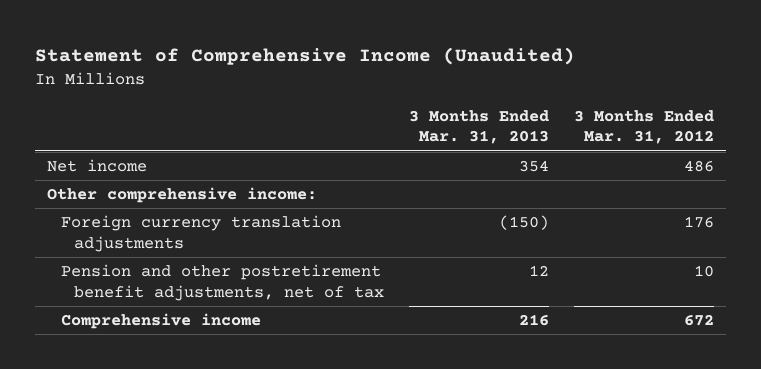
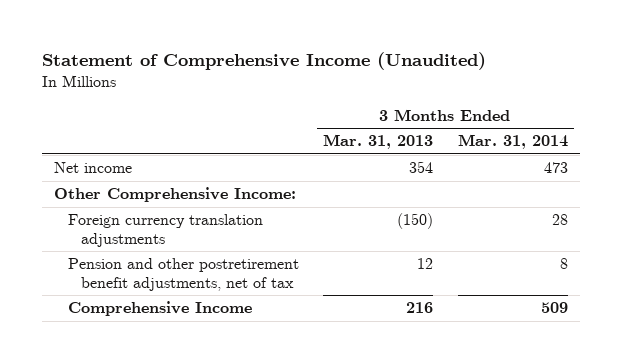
[573,109,714,145] 3 Months Ended Mar. 31, 2012 -> none
none -> [457,134,568,150] Mar. 31, 2014
[47,187,318,204] Other comprehensive income: -> [54,187,297,203] Other Comprehensive Income:
[60,313,261,330] Comprehensive income -> [67,301,252,317] Comprehensive Income

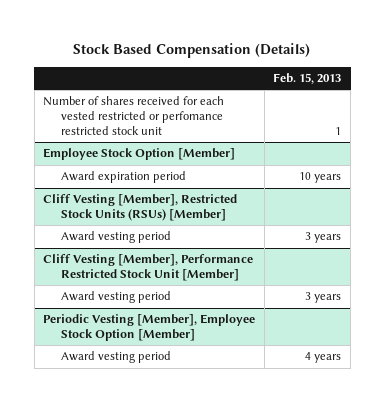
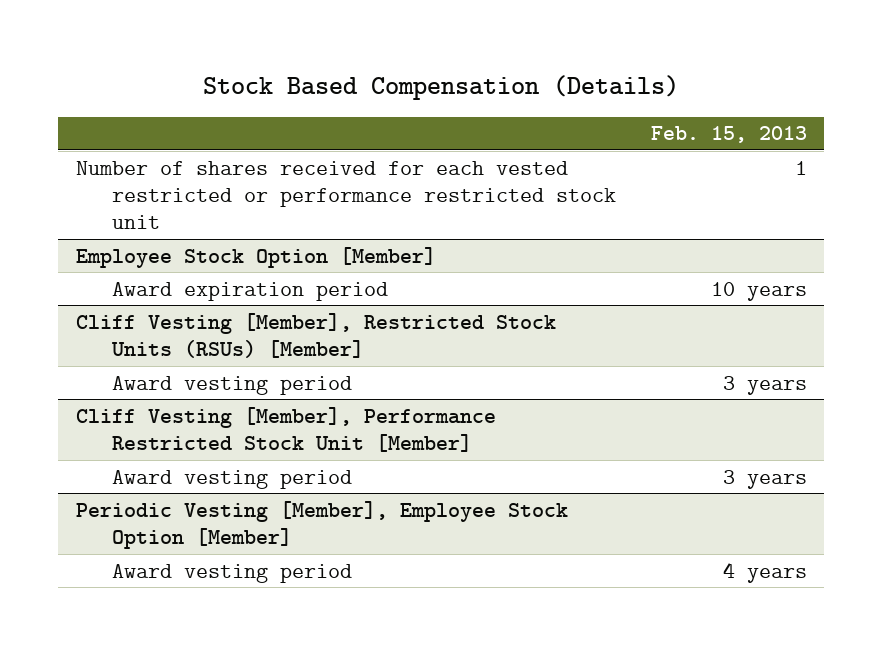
[43,96,225,135] Number of shares received for each vested restricted or perfomance restricted stock unit -> [75,160,616,230] Number of shares received for each vested restricted or performance restricted stock unit

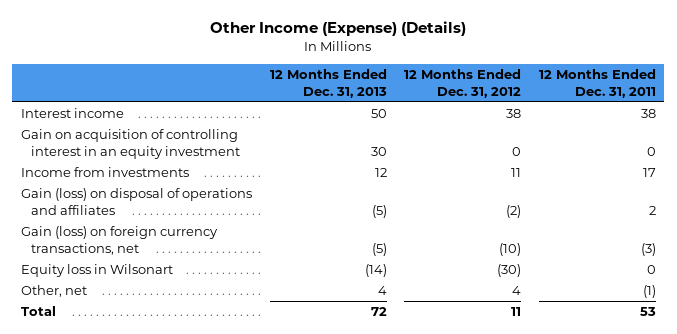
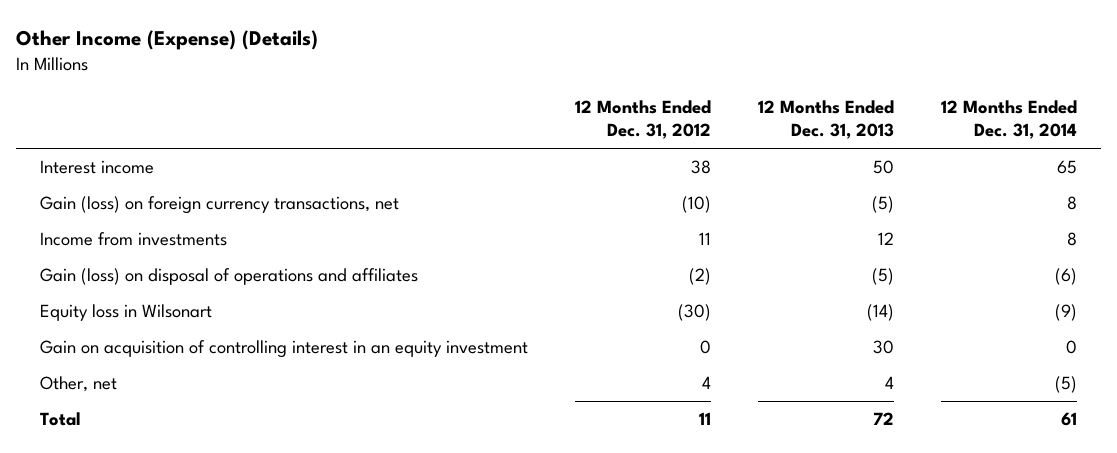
[538,68,656,98] 12 Months Ended Dec. 31, 2011 -> none
none -> [941,99,1078,139] 12 Months Ended Dec. 31, 2014
[21,226,219,255] Gain (loss) on foreign currency transactions, net -> [39,196,399,215] Gain (loss) on foreign currency transactions, net
[21,129,241,159] Gain on acquisition of controlling interest in an equity investment -> [39,340,528,359] Gain on acquisition of controlling interest in an equity investment

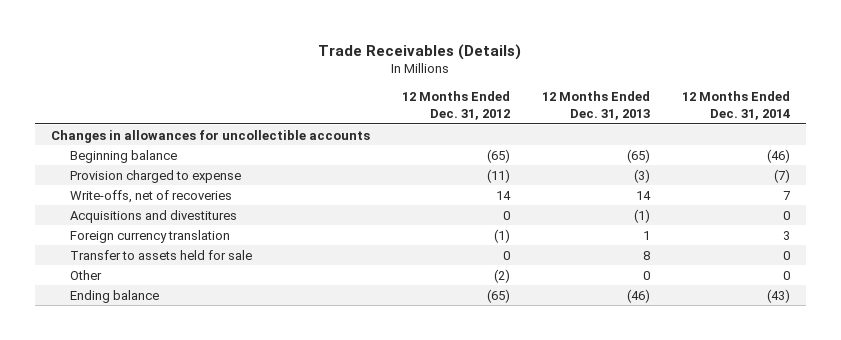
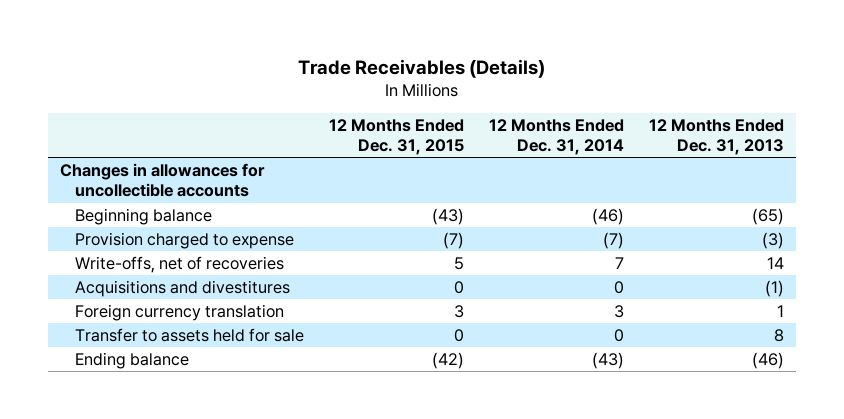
[402,91,511,121] 12 Months Ended Dec. 31, 2012 -> none
none -> [328,118,464,156] 12 Months Ended Dec. 31, 2015
[70,269,103,280] Other -> none

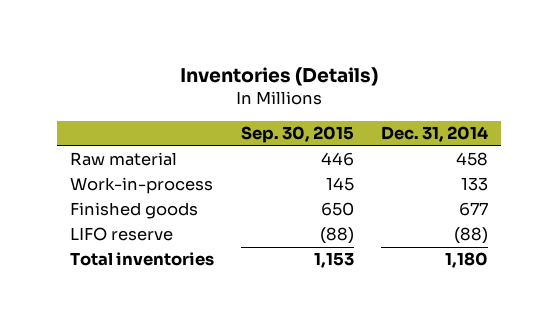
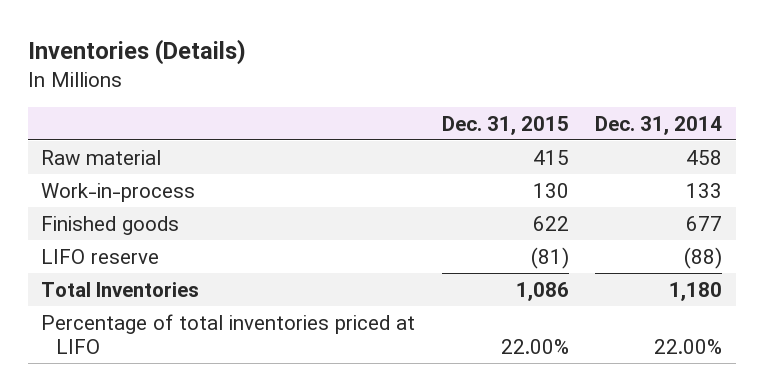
[240,126,354,144] Sep. 30, 2015 -> none
none -> [441,115,569,135] Dec. 31, 2015
[70,252,215,267] Total inventories -> [40,281,199,297] Total Inventories
none -> [40,313,415,354] Percentage of total inventories priced at LIFO

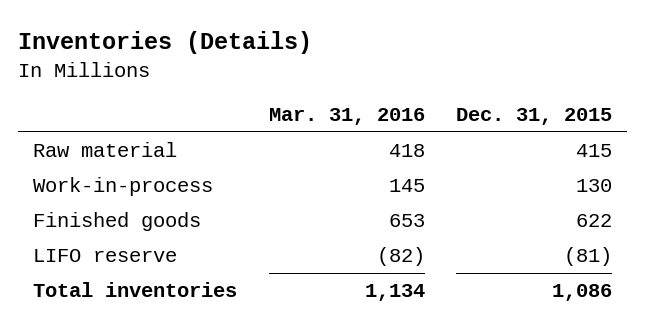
[595,115,723,135] Dec. 31, 2014 -> none
none -> [268,108,425,126] Mar. 31, 2016
[40,313,415,354] Percentage of total inventories priced at LIFO -> none
[40,281,199,297] Total Inventories -> [33,282,238,298] Total inventories

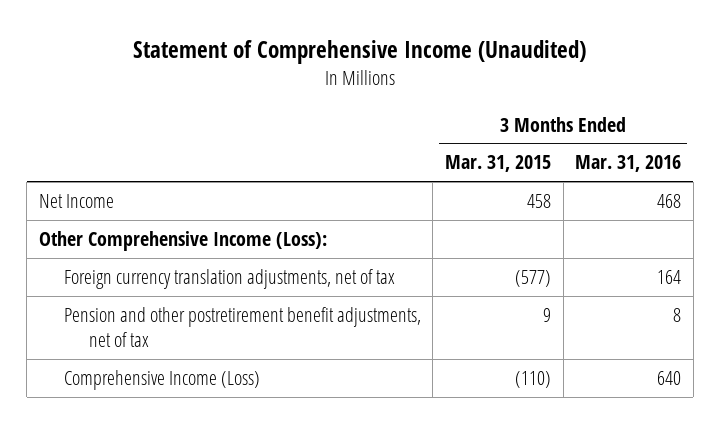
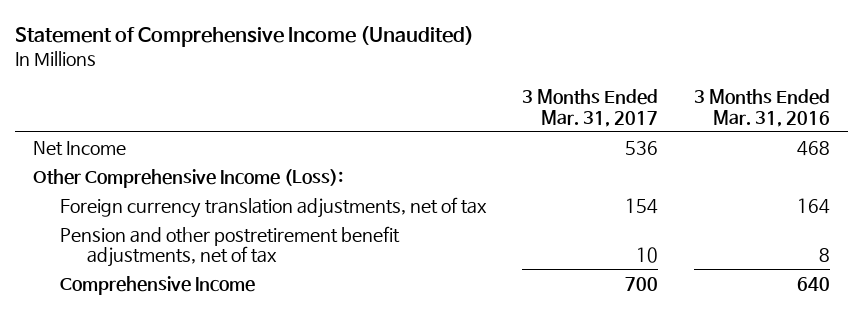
[445,155,552,173] Mar. 31, 2015 -> none
none -> [522,89,659,127] 3 Months Ended Mar. 31, 2017
[63,370,260,391] Comprehensive Income (Loss) -> [59,275,255,295] Comprehensive Income

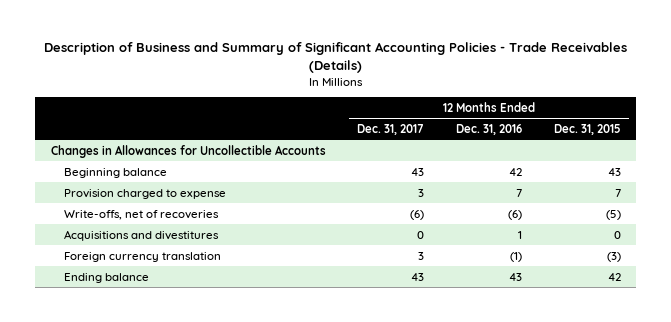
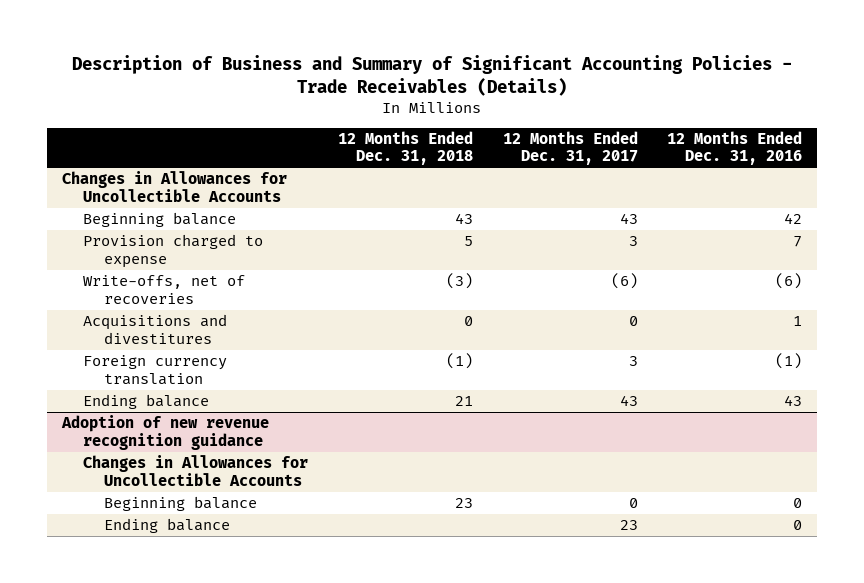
[553,123,621,135] Dec. 31, 2015 -> none
none -> [337,130,473,166] 12 Months Ended Dec. 31, 2018
none -> [60,415,269,450] Adoption of new revenue recognition guidance
none -> [82,455,308,486] Changes in Allowances for Uncollectible Accounts
none -> [103,496,257,512] Beginning balance
none -> [103,518,230,534] Ending balance

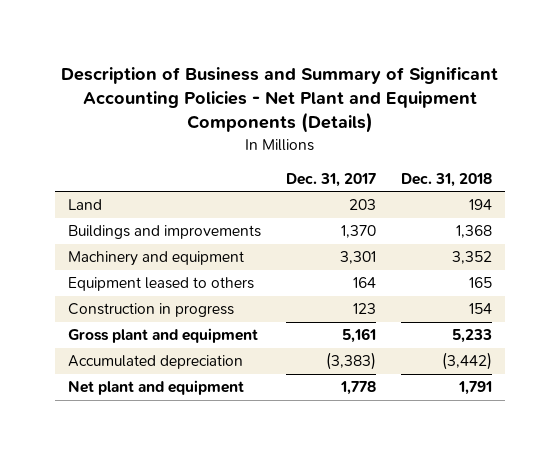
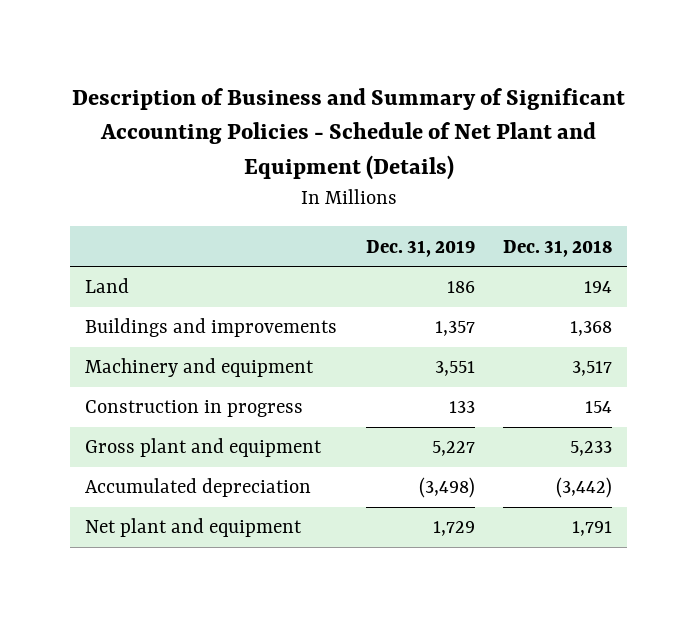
[61,66,499,134] Description of Business and Summary of Significant Accounting Policies - Net Plant and Equipment Components (Details) -> [71,87,625,180] Description of Business and Summary of Significant Accounting Policies - Schedule of Net Plant and Equipment (Details)
[286,172,377,187] Dec. 31, 2017 -> none
none -> [365,239,475,257] Dec. 31, 2019
[67,277,254,292] Equipment leased to others -> none
[452,251,493,265] 3,352 -> [572,361,613,377] 3,517

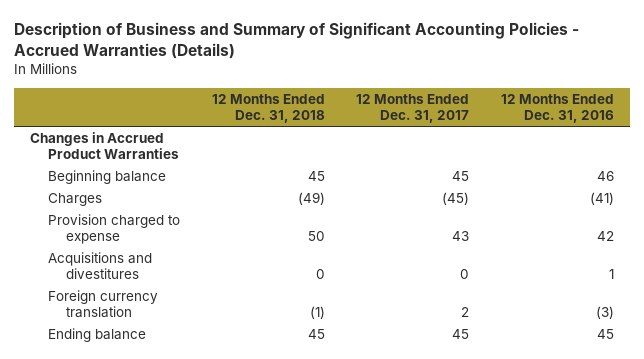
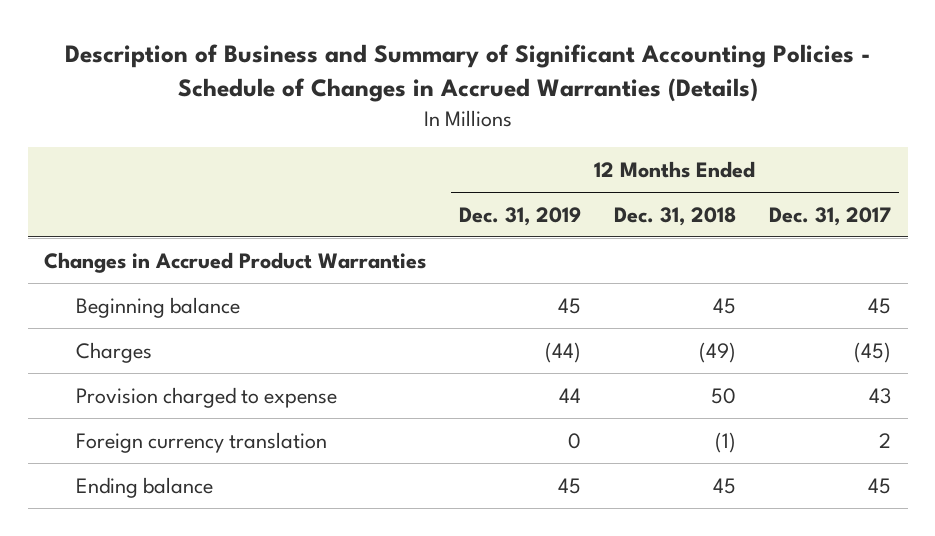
[14,22,580,60] Description of Business and Summary of Significant Accounting Policies - Accrued Warranties (Details) -> [64,43,870,102] Description of Business and Summary of Significant Accounting Policies - Schedule of Changes in Accrued Warranties (Details)
[501,93,615,124] 12 Months Ended Dec. 31, 2016 -> none
none -> [459,206,582,226] Dec. 31, 2019
[48,251,153,280] Acquisitions and divestitures -> none

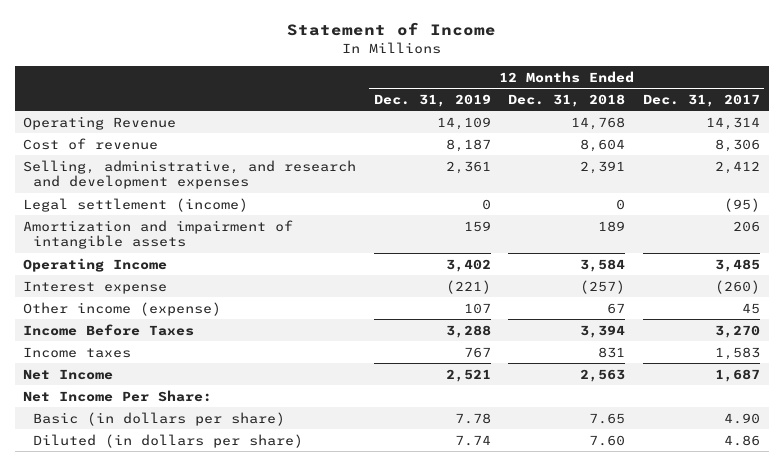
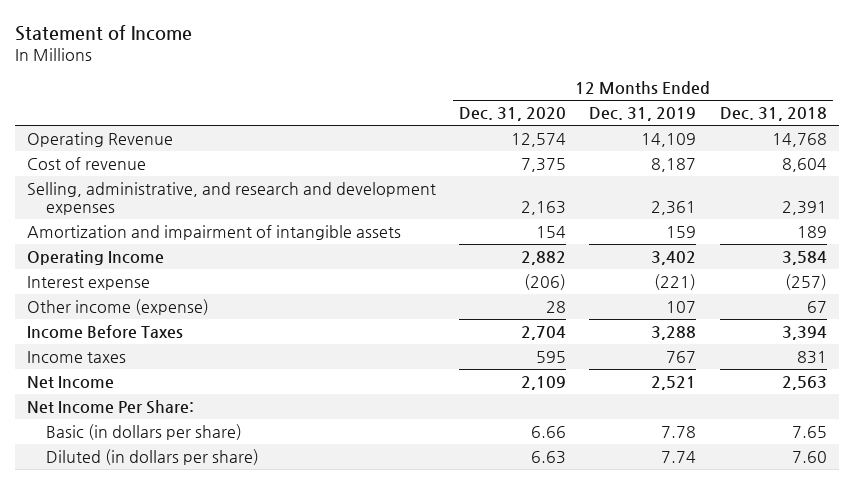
[642,93,760,107] Dec. 31, 2017 -> none
none -> [459,107,567,122] Dec. 31, 2020
[23,197,249,212] Legal settlement (income) -> none

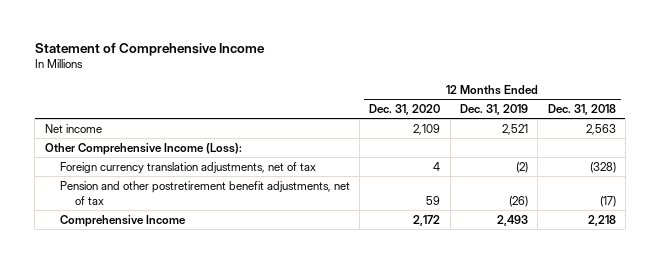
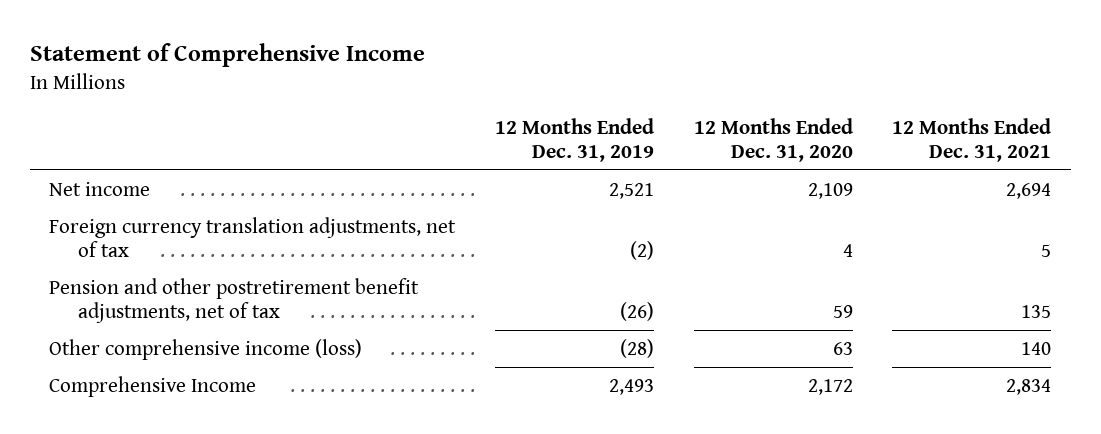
[547,103,616,115] Dec. 31, 2018 -> none
none -> [892,117,1052,162] 12 Months Ended Dec. 31, 2021
[44,142,242,155] Other Comprehensive Income (Loss): -> none
none -> [49,338,363,360] Other comprehensive income (loss)

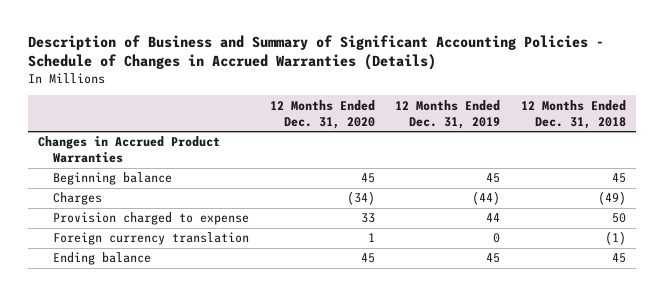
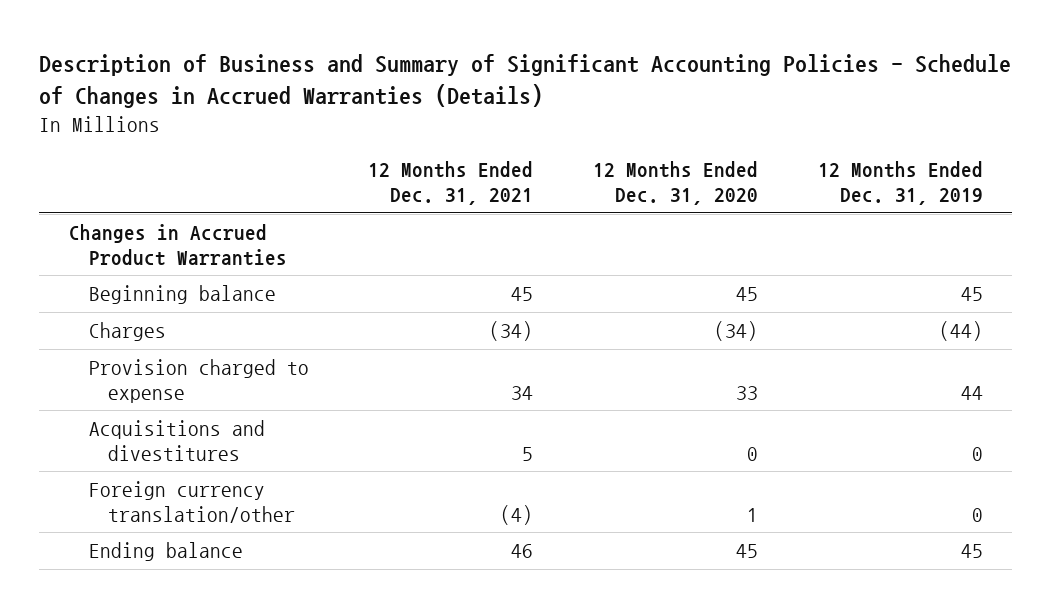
[520,99,626,129] 12 Months Ended Dec. 31, 2018 -> none
none -> [368,161,534,205] 12 Months Ended Dec. 31, 2021
none -> [88,419,265,461] Acquisitions and divestitures
[53,232,250,246] Foreign currency translation -> [88,480,296,523] Foreign currency translation/other

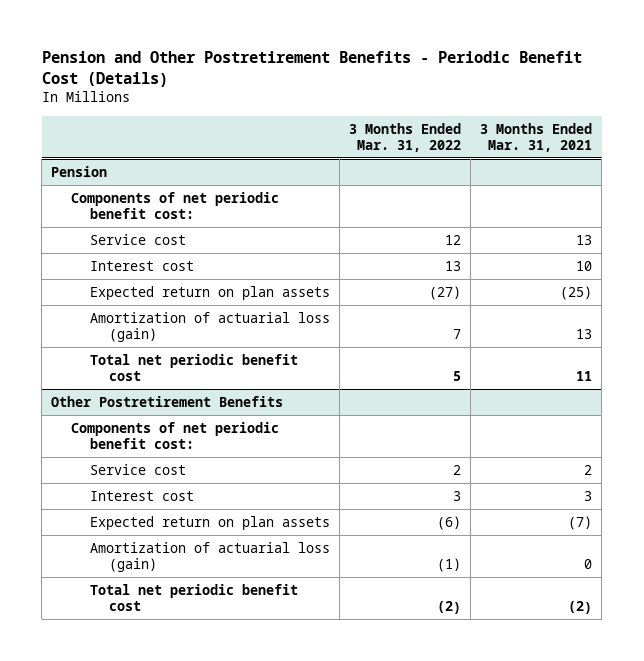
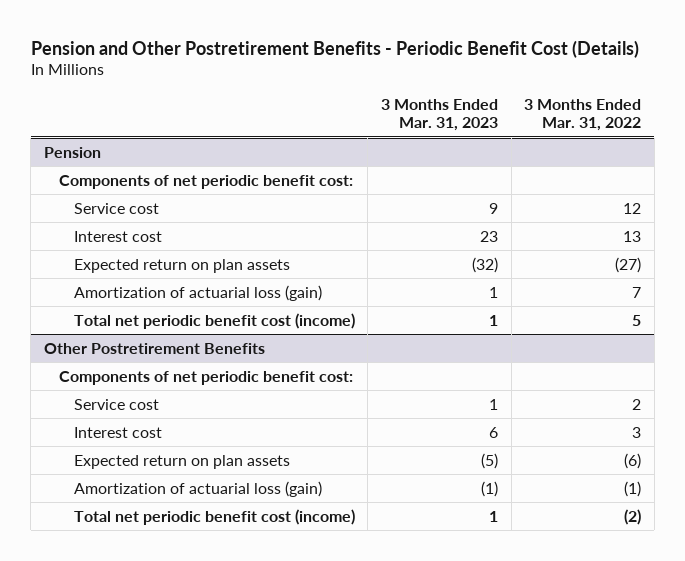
[480,122,593,152] 3 Months Ended Mar. 31, 2021 -> none
none -> [380,99,498,132] 3 Months Ended Mar. 31, 2023
[90,354,299,381] Total net periodic benefit cost -> [73,312,355,329] Total net periodic benefit cost (income)
[90,584,299,611] Total net periodic benefit cost -> [73,508,355,525] Total net periodic benefit cost (income)

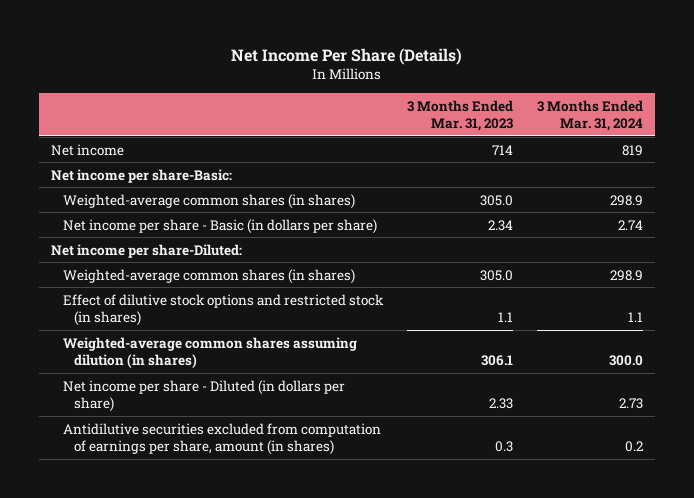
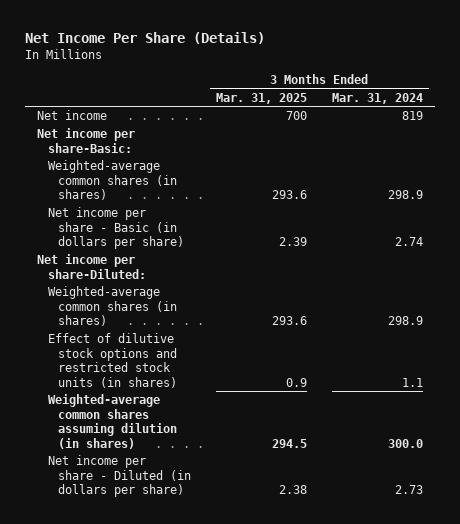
[406,99,513,132] 3 Months Ended Mar. 31, 2023 -> none
none -> [216,92,308,104] Mar. 31, 2025
[62,293,384,327] Effect of dilutive stock options and restricted stock (in shares) -> [47,333,178,388] Effect of dilutive stock options and restricted stock units (in shares)
[62,422,381,456] Antidilutive securities excluded from computation of earnings per share, amount (in shares) -> none

